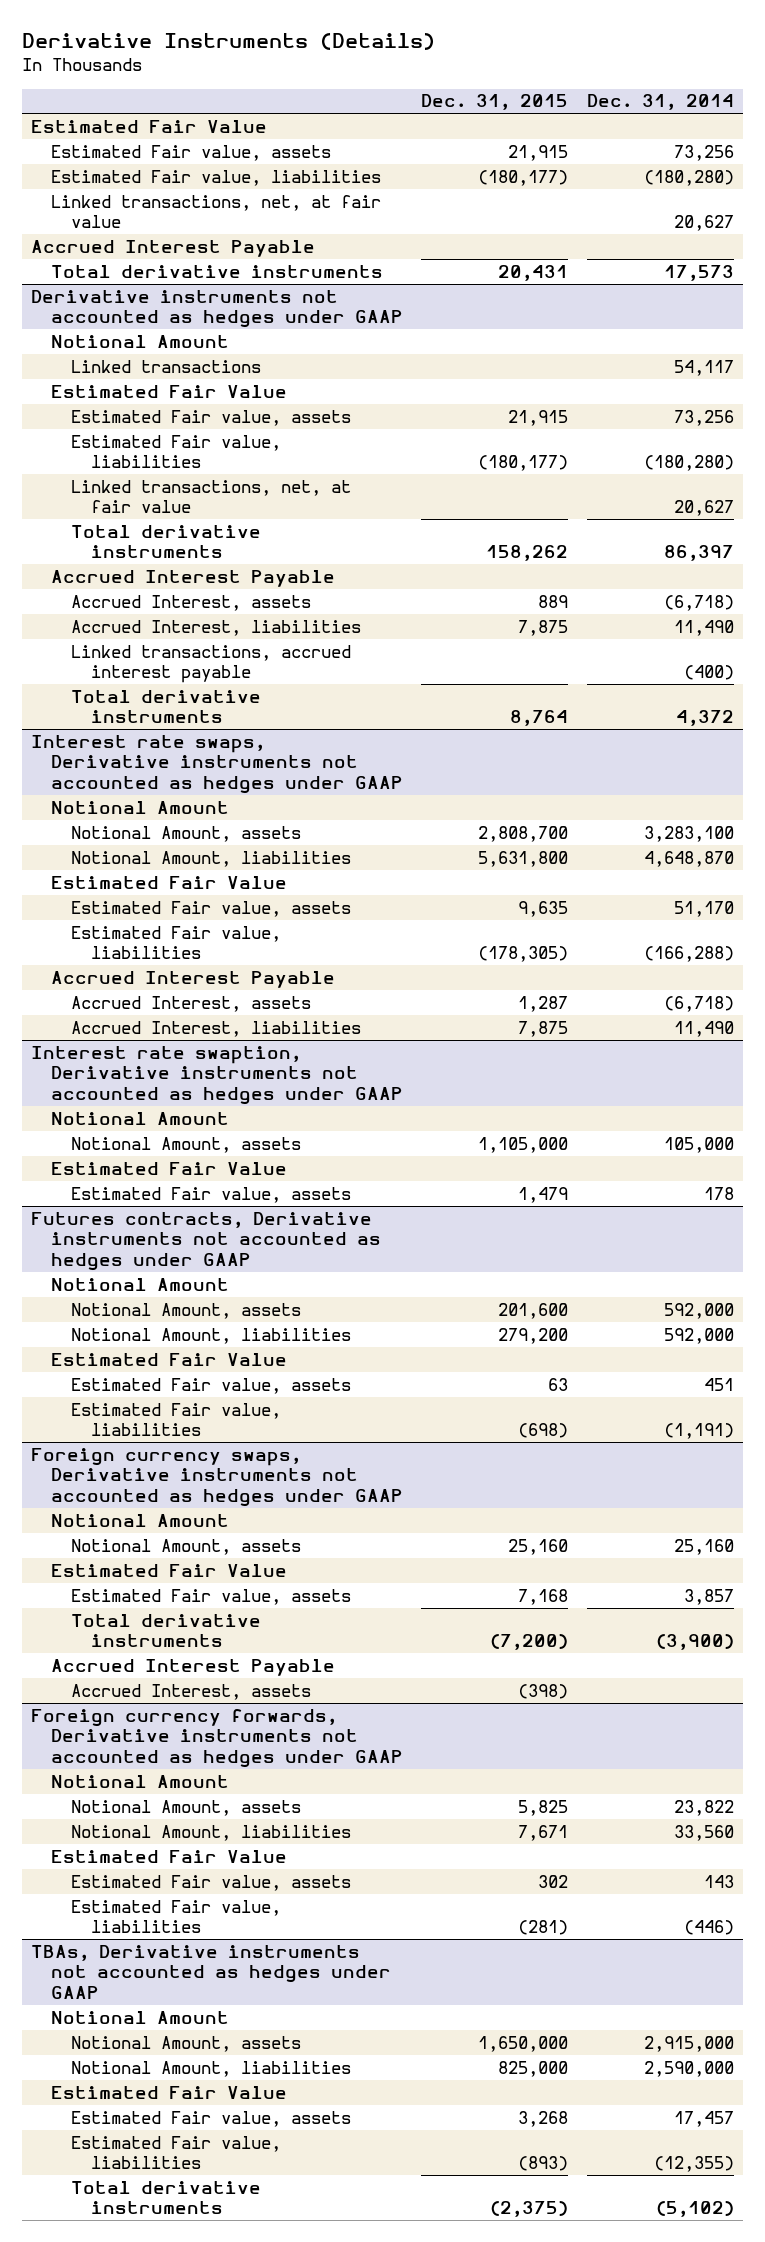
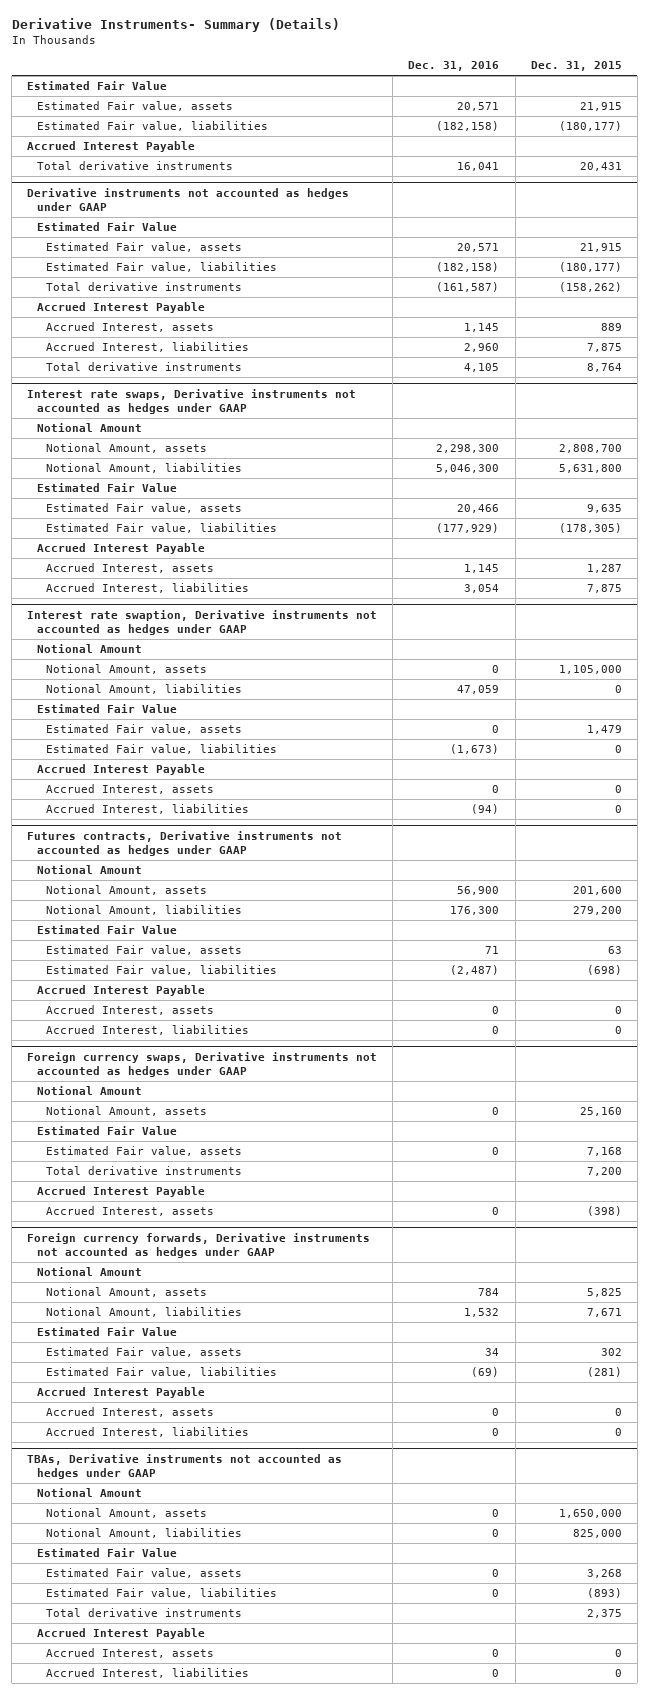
[21,33,435,51] Derivative Instruments (Details) -> [11,17,340,32] Derivative Instruments- Summary (Details)
[586,94,734,111] Dec. 31, 2014 -> none
none -> [408,61,500,72] Dec. 31, 2016
[50,194,381,229] Linked transactions, net, at fair value -> none
[50,334,229,348] Notional Amount -> none
[70,359,261,373] Linked transactions -> none
[70,479,351,514] Linked transactions, net, at fair value -> none
[486,545,569,562] 158,262 -> [558,282,622,293] (158,262)
[70,644,351,684] Linked transactions, accrued interest payable -> none
none -> [46,684,243,695] Notional Amount, liabilities
none -> [46,744,278,755] Estimated Fair value, liabilities
none -> [36,764,205,776] Accrued Interest Payable
none -> [46,784,215,795] Accrued Interest, assets
none -> [46,804,250,815] Accrued Interest, liabilities
none -> [36,985,205,997] Accrued Interest Payable
none -> [46,1005,215,1016] Accrued Interest, assets
none -> [46,1025,250,1036] Accrued Interest, liabilities
[490,1634,569,1651] (7,200) -> [586,1167,622,1177] 7,200
none -> [36,1387,205,1399] Accrued Interest Payable
none -> [46,1407,215,1418] Accrued Interest, assets
none -> [46,1427,250,1438] Accrued Interest, liabilities
[490,2201,569,2218] (2,375) -> [586,1609,622,1619] 2,375
none -> [36,1628,205,1640] Accrued Interest Payable
none -> [46,1648,215,1659] Accrued Interest, assets
none -> [46,1668,250,1679] Accrued Interest, liabilities

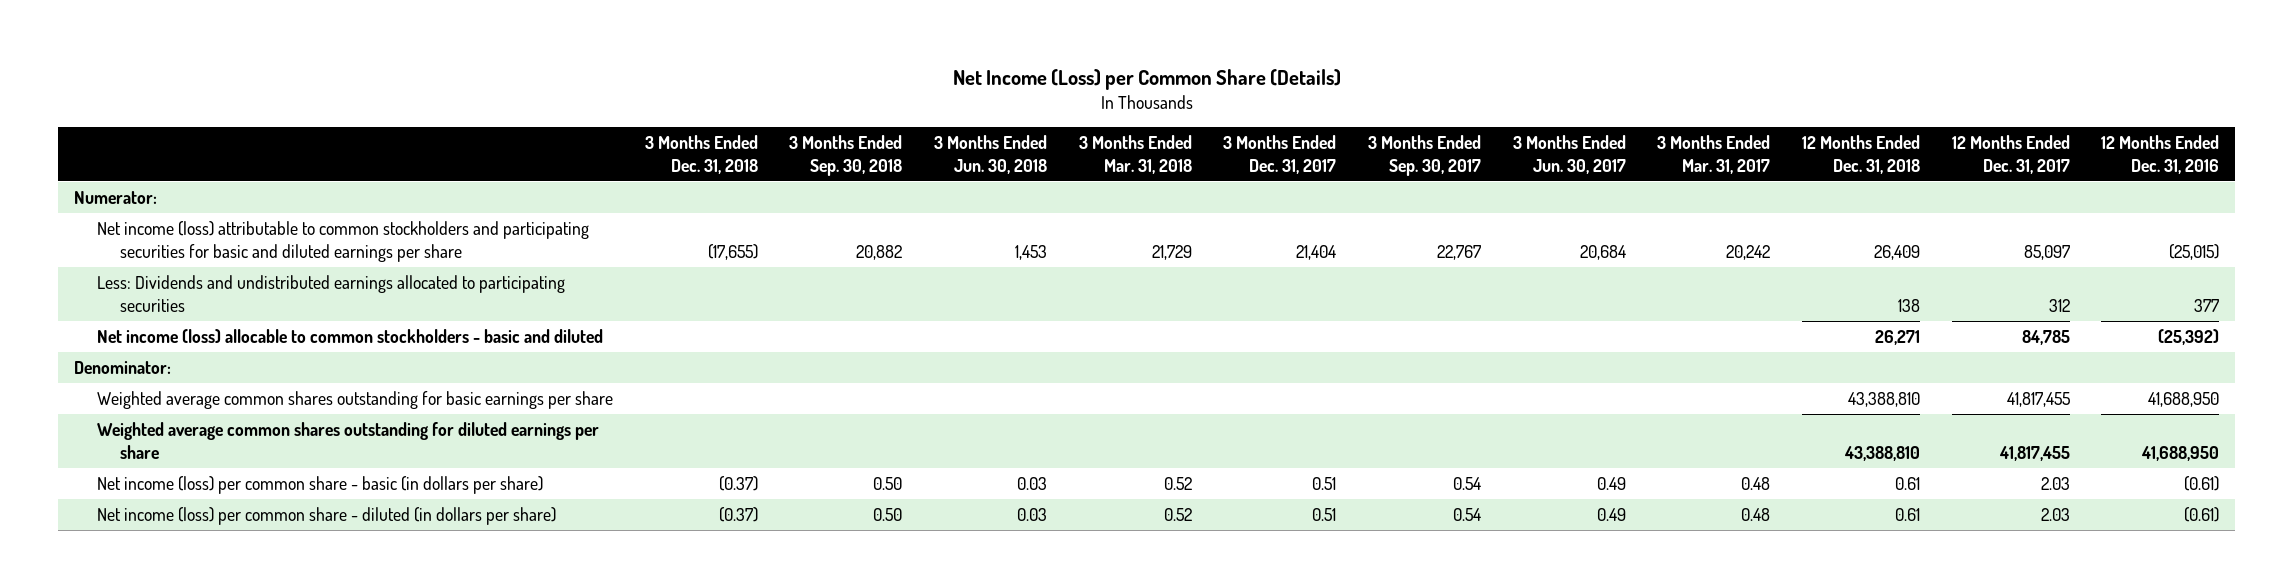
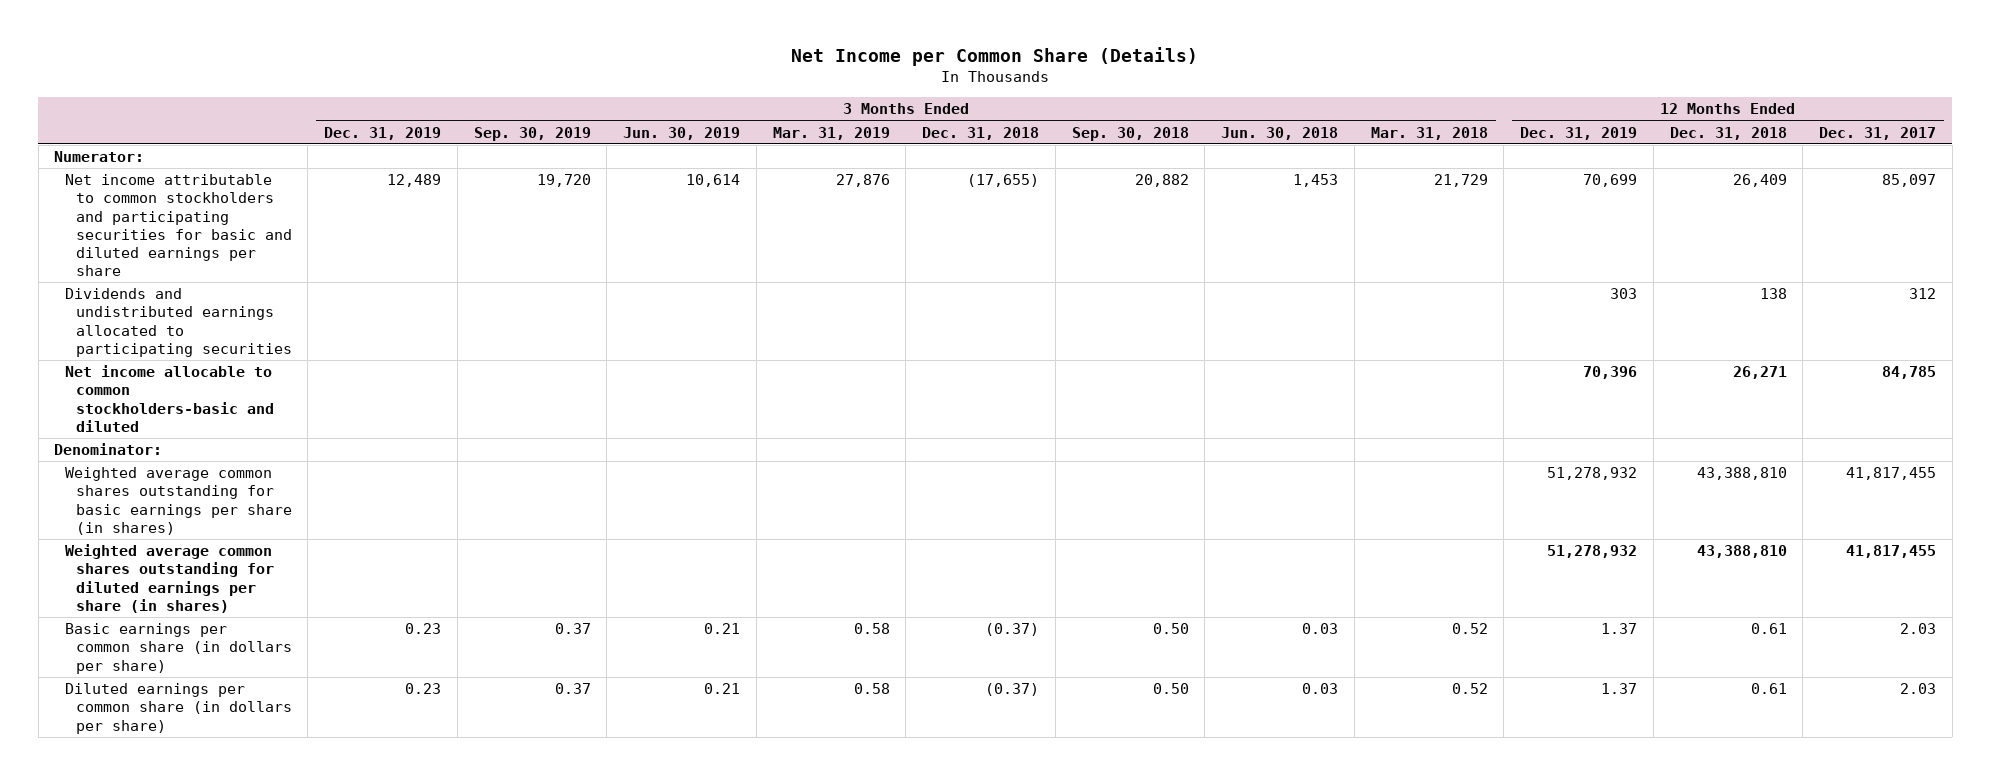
[952,69,1341,91] Net Income (Loss) per Common Share (Details) -> [791,46,1199,66] Net Income per Common Share (Details)
[1223,135,1337,174] 3 Months Ended Dec. 31, 2017 -> none
[1368,135,1482,176] 3 Months Ended Sep. 30, 2017 -> none
[1512,135,1626,174] 3 Months Ended Jun. 30, 2017 -> none
[1657,135,1771,174] 3 Months Ended Mar. 31, 2017 -> none
[2101,135,2220,174] 12 Months Ended Dec. 31, 2016 -> none
none -> [324,126,442,140] Dec. 31, 2019
none -> [473,126,591,141] Sep. 30, 2019
none -> [623,126,741,140] Jun. 30, 2019
none -> [772,126,890,140] Mar. 31, 2019
none -> [1520,126,1638,140] Dec. 31, 2019
[96,221,589,262] Net income (loss) attributable to common stockholders and participating securities for basic and diluted earnings per share -> [65,174,292,277] Net income attributable to common stockholders and participating securities for basic and diluted earnings per share
[96,275,565,312] Less: Dividends and undistributed earnings allocated to participating securities -> [65,288,292,357] Dividends and undistributed earnings allocated to participating securities
[96,329,603,344] Net income (loss) allocable to common stockholders - basic and diluted -> [65,365,274,432] Net income allocable to common stockholders-basic and diluted
[96,391,613,410] Weighted average common shares outstanding for basic earnings per share -> [65,467,292,535] Weighted average common shares outstanding for basic earnings per share (in shares)
[96,422,599,459] Weighted average common shares outstanding for diluted earnings per share -> [65,544,274,613] Weighted average common shares outstanding for diluted earnings per share (in shares)
[96,476,543,495] Net income (loss) per common share - basic (in dollars per share) -> [65,623,292,674] Basic earnings per common share (in dollars per share)
[96,507,556,526] Net income (loss) per common share - diluted (in dollars per share) -> [65,683,292,734] Diluted earnings per common share (in dollars per share)

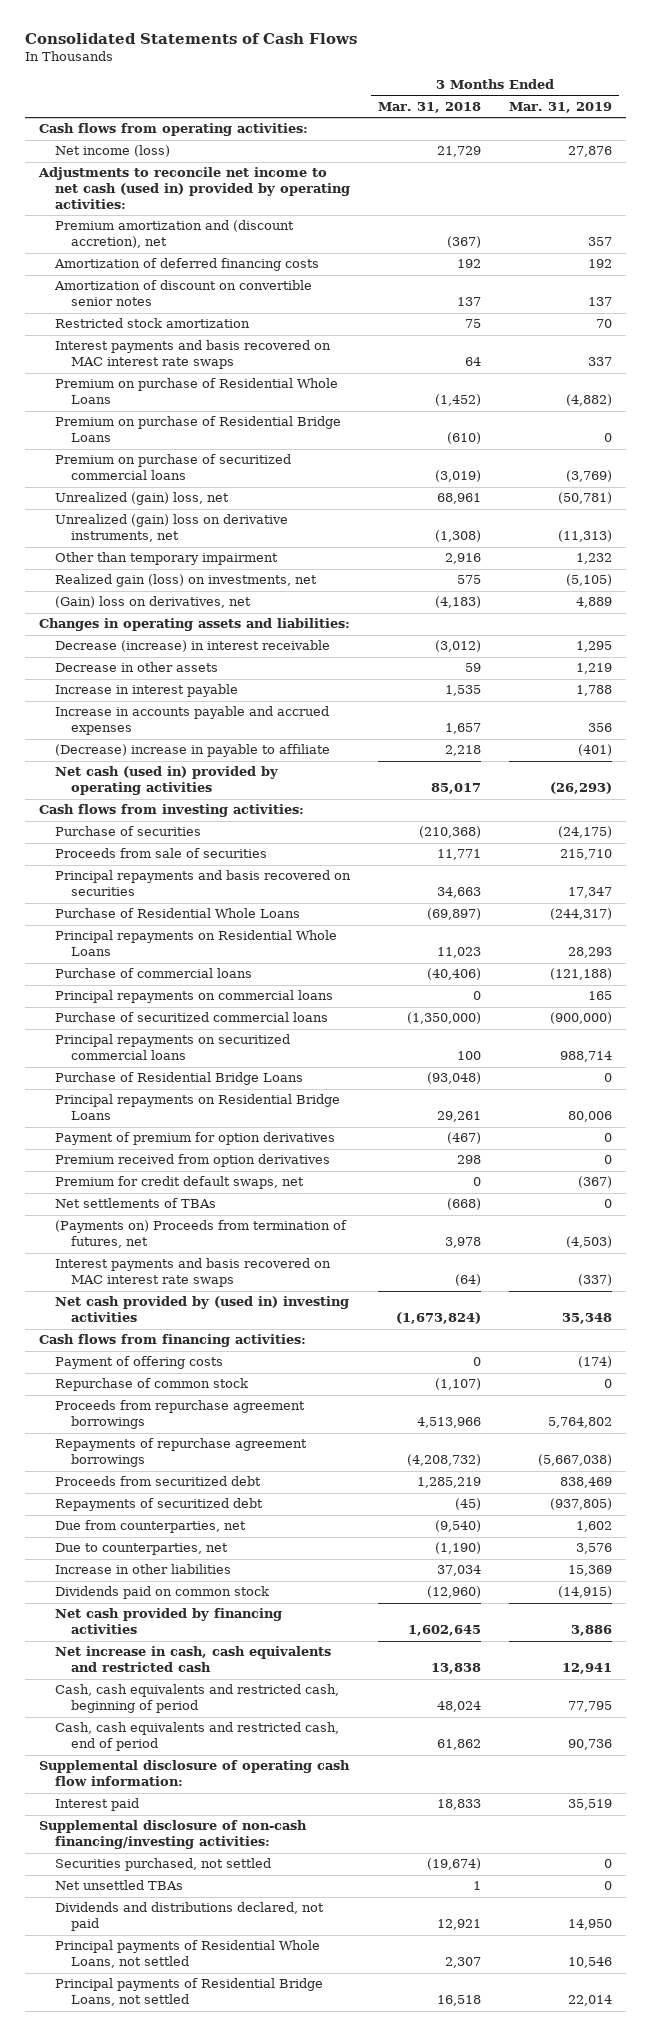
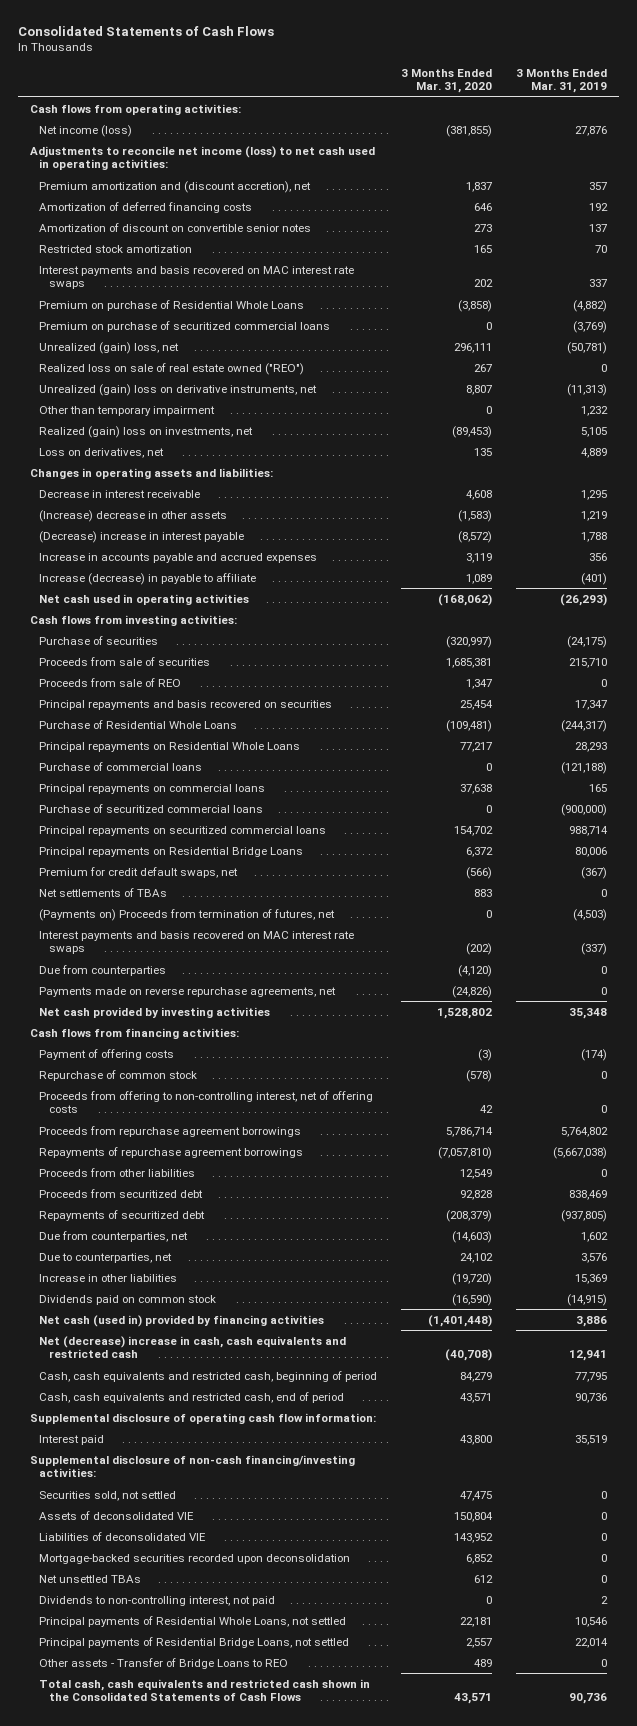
[377,101,481,113] Mar. 31, 2018 -> none
none -> [401,68,493,94] 3 Months Ended Mar. 31, 2020
[37,167,350,210] Adjustments to reconcile net income to net cash (used in) provided by operating activities: -> [29,145,375,171] Adjustments to reconcile net income (loss) to net cash used in operating activities:
[54,416,341,443] Premium on purchase of Residential Bridge Loans -> none
none -> [39,362,305,375] Realized loss on sale of real estate owned ("REO")
[54,574,317,588] Realized gain (loss) on investments, net -> [39,425,254,438] Realized (gain) loss on investments, net
[565,574,612,587] (5,105) -> [581,426,608,437] 5,105
[54,596,251,609] (Gain) loss on derivatives, net -> [39,447,165,458] Loss on derivatives, net
[54,640,330,653] Decrease (increase) in interest receivable -> [39,489,201,498] Decrease in interest receivable
[54,662,218,673] Decrease in other assets -> [39,509,228,522] (Increase) decrease in other assets
[54,684,238,698] Increase in interest payable -> [39,530,245,543] (Decrease) increase in interest payable
[54,744,330,758] (Decrease) increase in payable to affiliate -> [39,572,257,585] Increase (decrease) in payable to affiliate
[54,766,278,796] Net cash (used in) provided by operating activities -> [39,593,250,605] Net cash used in operating activities
none -> [39,677,182,687] Proceeds from sale of REO
[54,1072,303,1086] Purchase of Residential Bridge Loans -> none
[54,1132,335,1146] Payment of premium for option derivatives -> none
[54,1154,330,1168] Premium received from option derivatives -> none
none -> [39,964,167,976] Due from counterparties
none -> [39,986,337,997] Payments made on reverse repurchase agreements, net
[54,1296,349,1323] Net cash provided by (used in) investing activities -> [39,1006,271,1018] Net cash provided by investing activities
none -> [39,1090,374,1114] Proceeds from offering to non-controlling interest, net of offering costs
none -> [39,1167,196,1177] Proceeds from other liabilities
[54,1608,282,1635] Net cash provided by financing activities -> [39,1314,325,1327] Net cash (used in) provided by financing activities
[54,1646,331,1673] Net increase in cash, cash equivalents and restricted cash -> [39,1335,347,1359] Net (decrease) increase in cash, cash equivalents and restricted cash
[54,1858,271,1872] Securities purchased, not settled -> [39,1490,177,1501] Securities sold, not settled
none -> [39,1510,195,1520] Assets of deconsolidated VIE
none -> [39,1531,207,1541] Liabilities of deconsolidated VIE
none -> [39,1553,351,1564] Mortgage-backed securities recorded upon deconsolidation
[54,1902,324,1932] Dividends and distributions declared, not paid -> none
none -> [39,1595,276,1606] Dividends to non-controlling interest, not paid
none -> [39,1657,289,1669] Other assets - Transfer of Bridge Loans to REO
none -> [39,1678,371,1702] Total cash, cash equivalents and restricted cash shown in the Consolidated Statements of Cash Flows

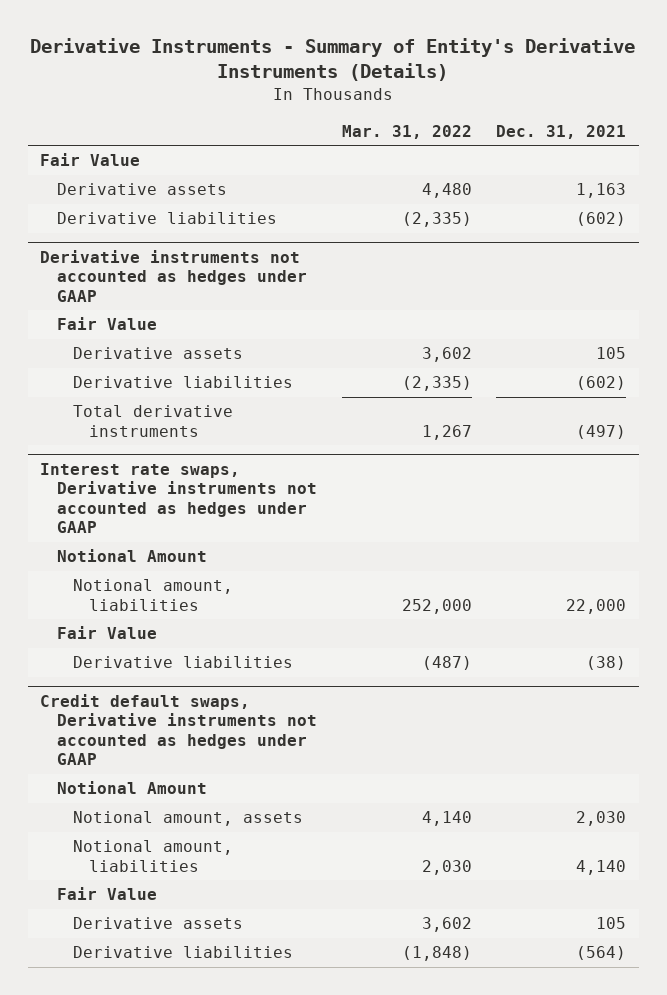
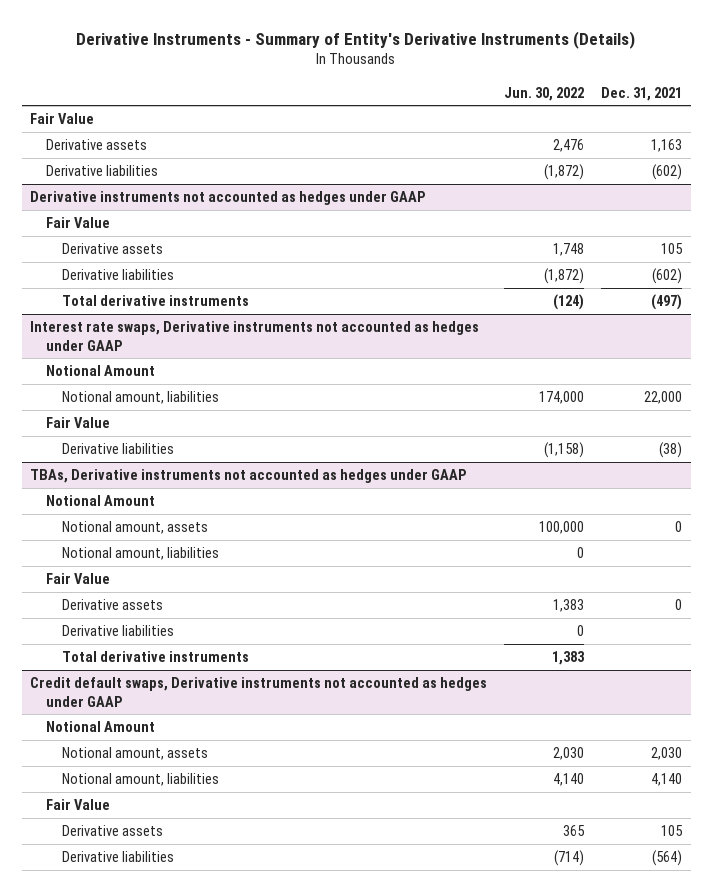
[341,124,472,139] Mar. 31, 2022 -> none
none -> [504,86,585,101] Jun. 30, 2022
none -> [30,469,468,484] TBAs, Derivative instruments not accounted as hedges under GAAP
none -> [46,495,156,507] Notional Amount
none -> [61,521,208,535] Notional amount, assets
none -> [61,547,219,561] Notional amount, liabilities
none -> [46,573,111,585] Fair Value
none -> [61,599,163,611] Derivative assets
none -> [61,625,174,637] Derivative liabilities
none -> [61,651,249,663] Total derivative instruments

